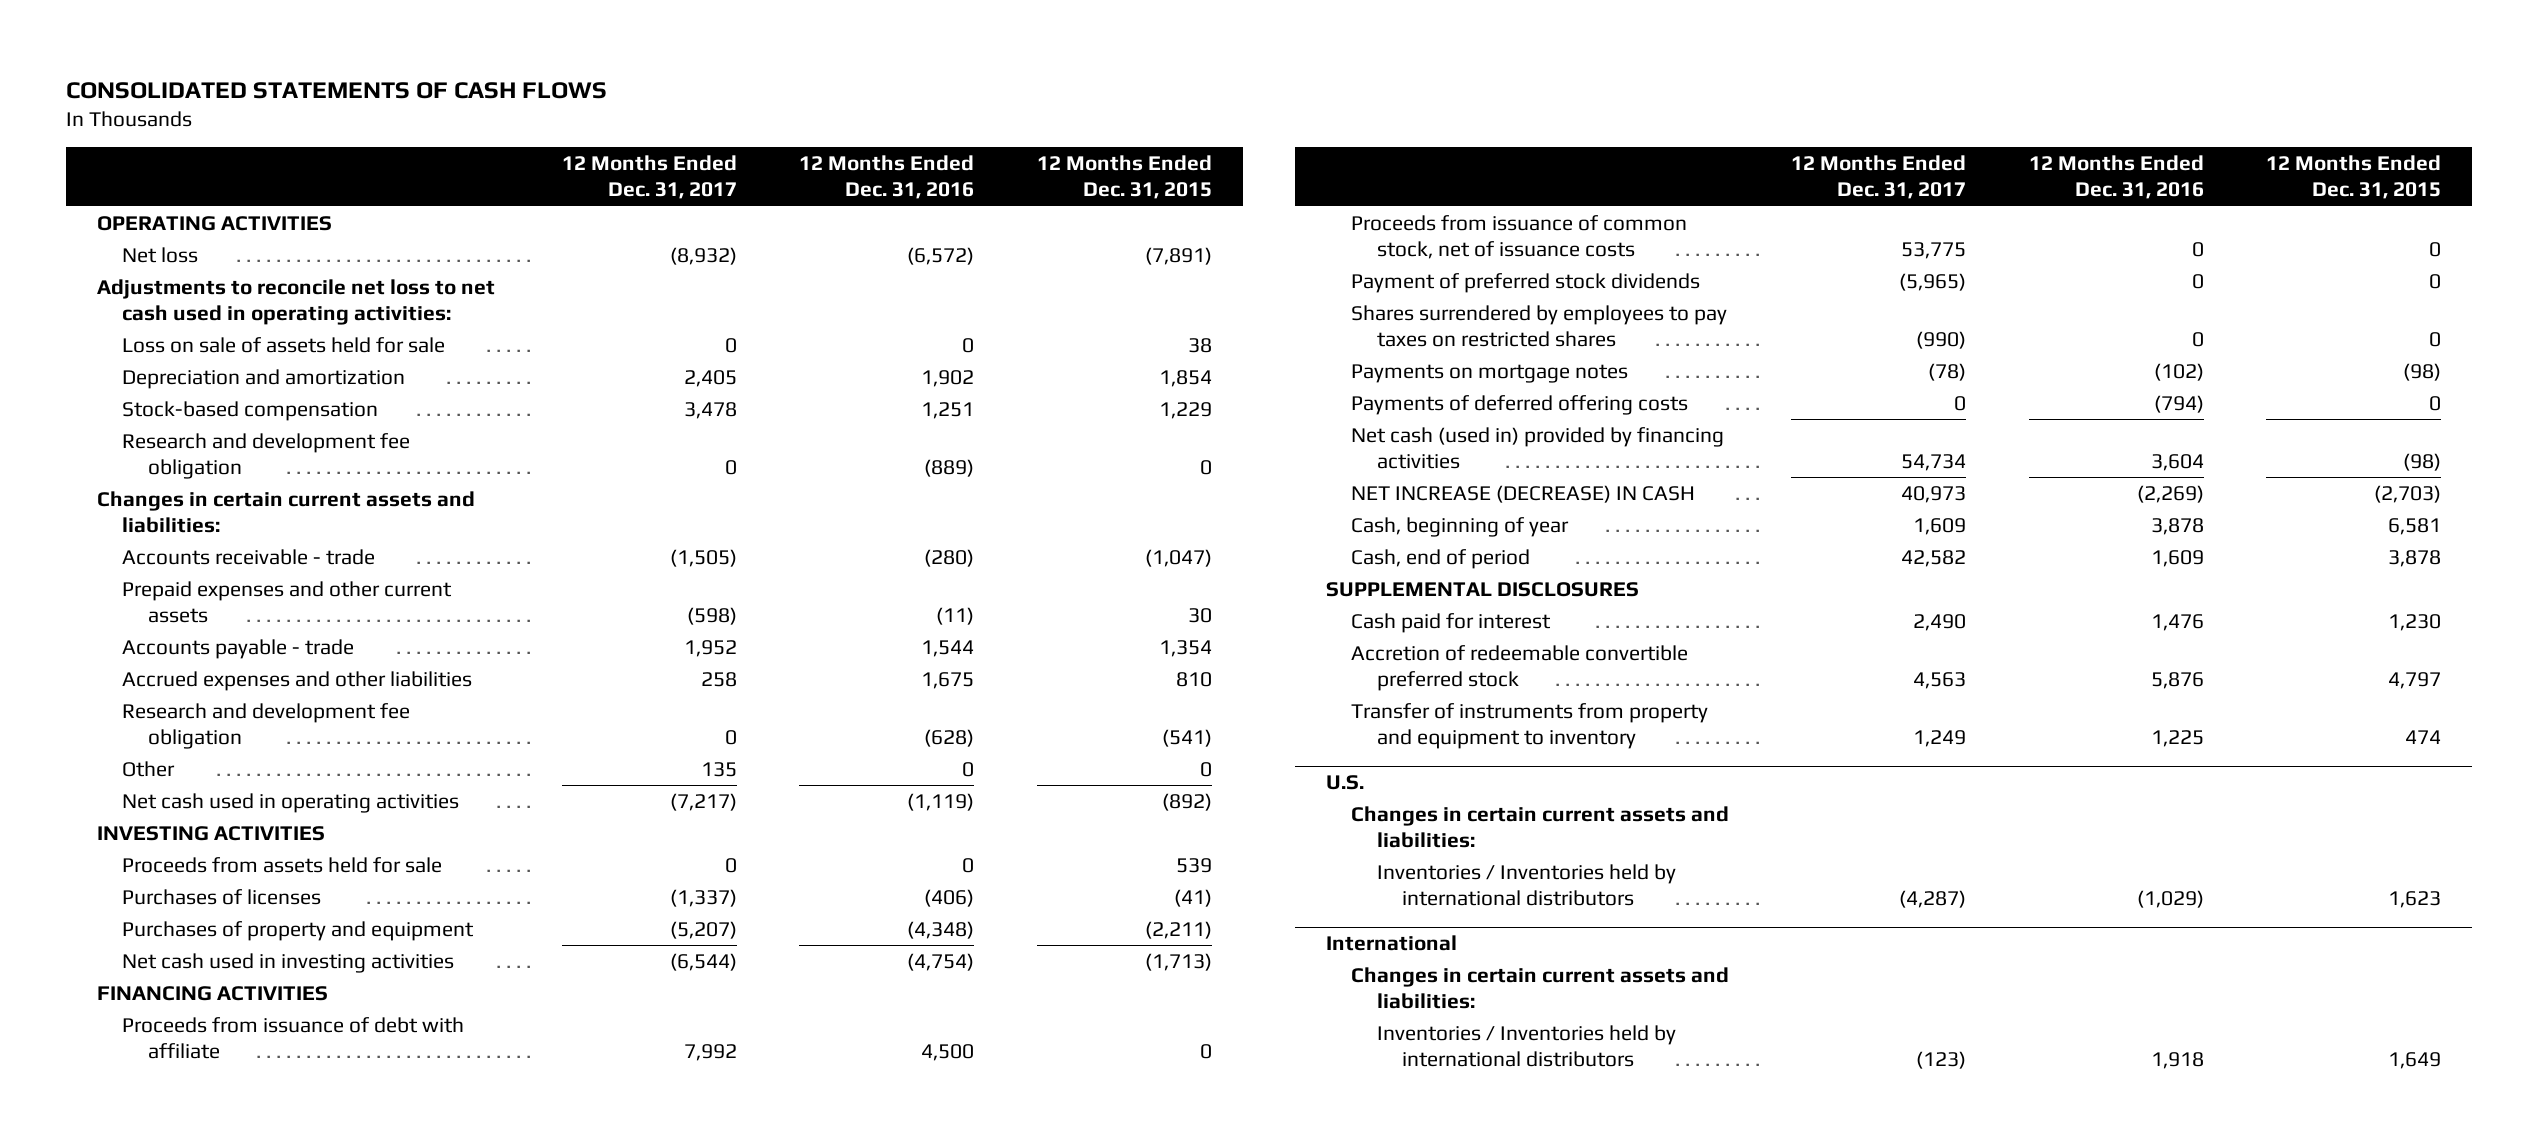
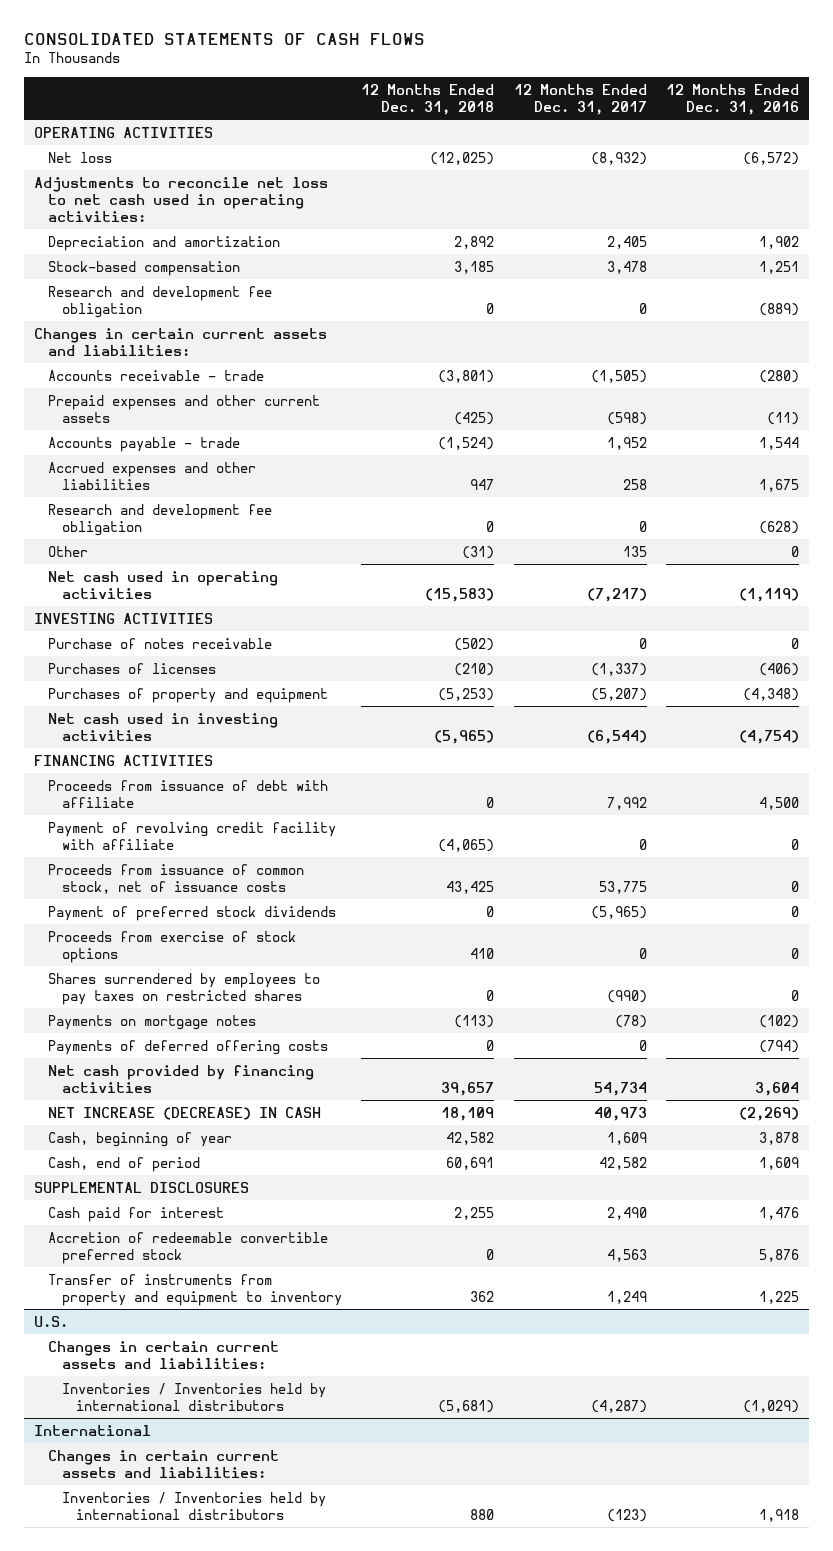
[1036,155,1212,200] 12 Months Ended Dec. 31, 2015 -> none
none -> [361,83,495,115] 12 Months Ended Dec. 31, 2018
[122,336,446,353] Loss on sale of assets held for sale -> none
[122,856,443,873] Proceeds from assets held for sale -> none
none -> [48,637,273,649] Purchase of notes receivable
none -> [48,821,337,850] Payment of revolving credit facility with affiliate
none -> [48,930,297,963] Proceeds from exercise of stock options
[1351,426,1725,469] Net cash (used in) provided by financing activities -> [48,1064,315,1093] Net cash provided by financing activities

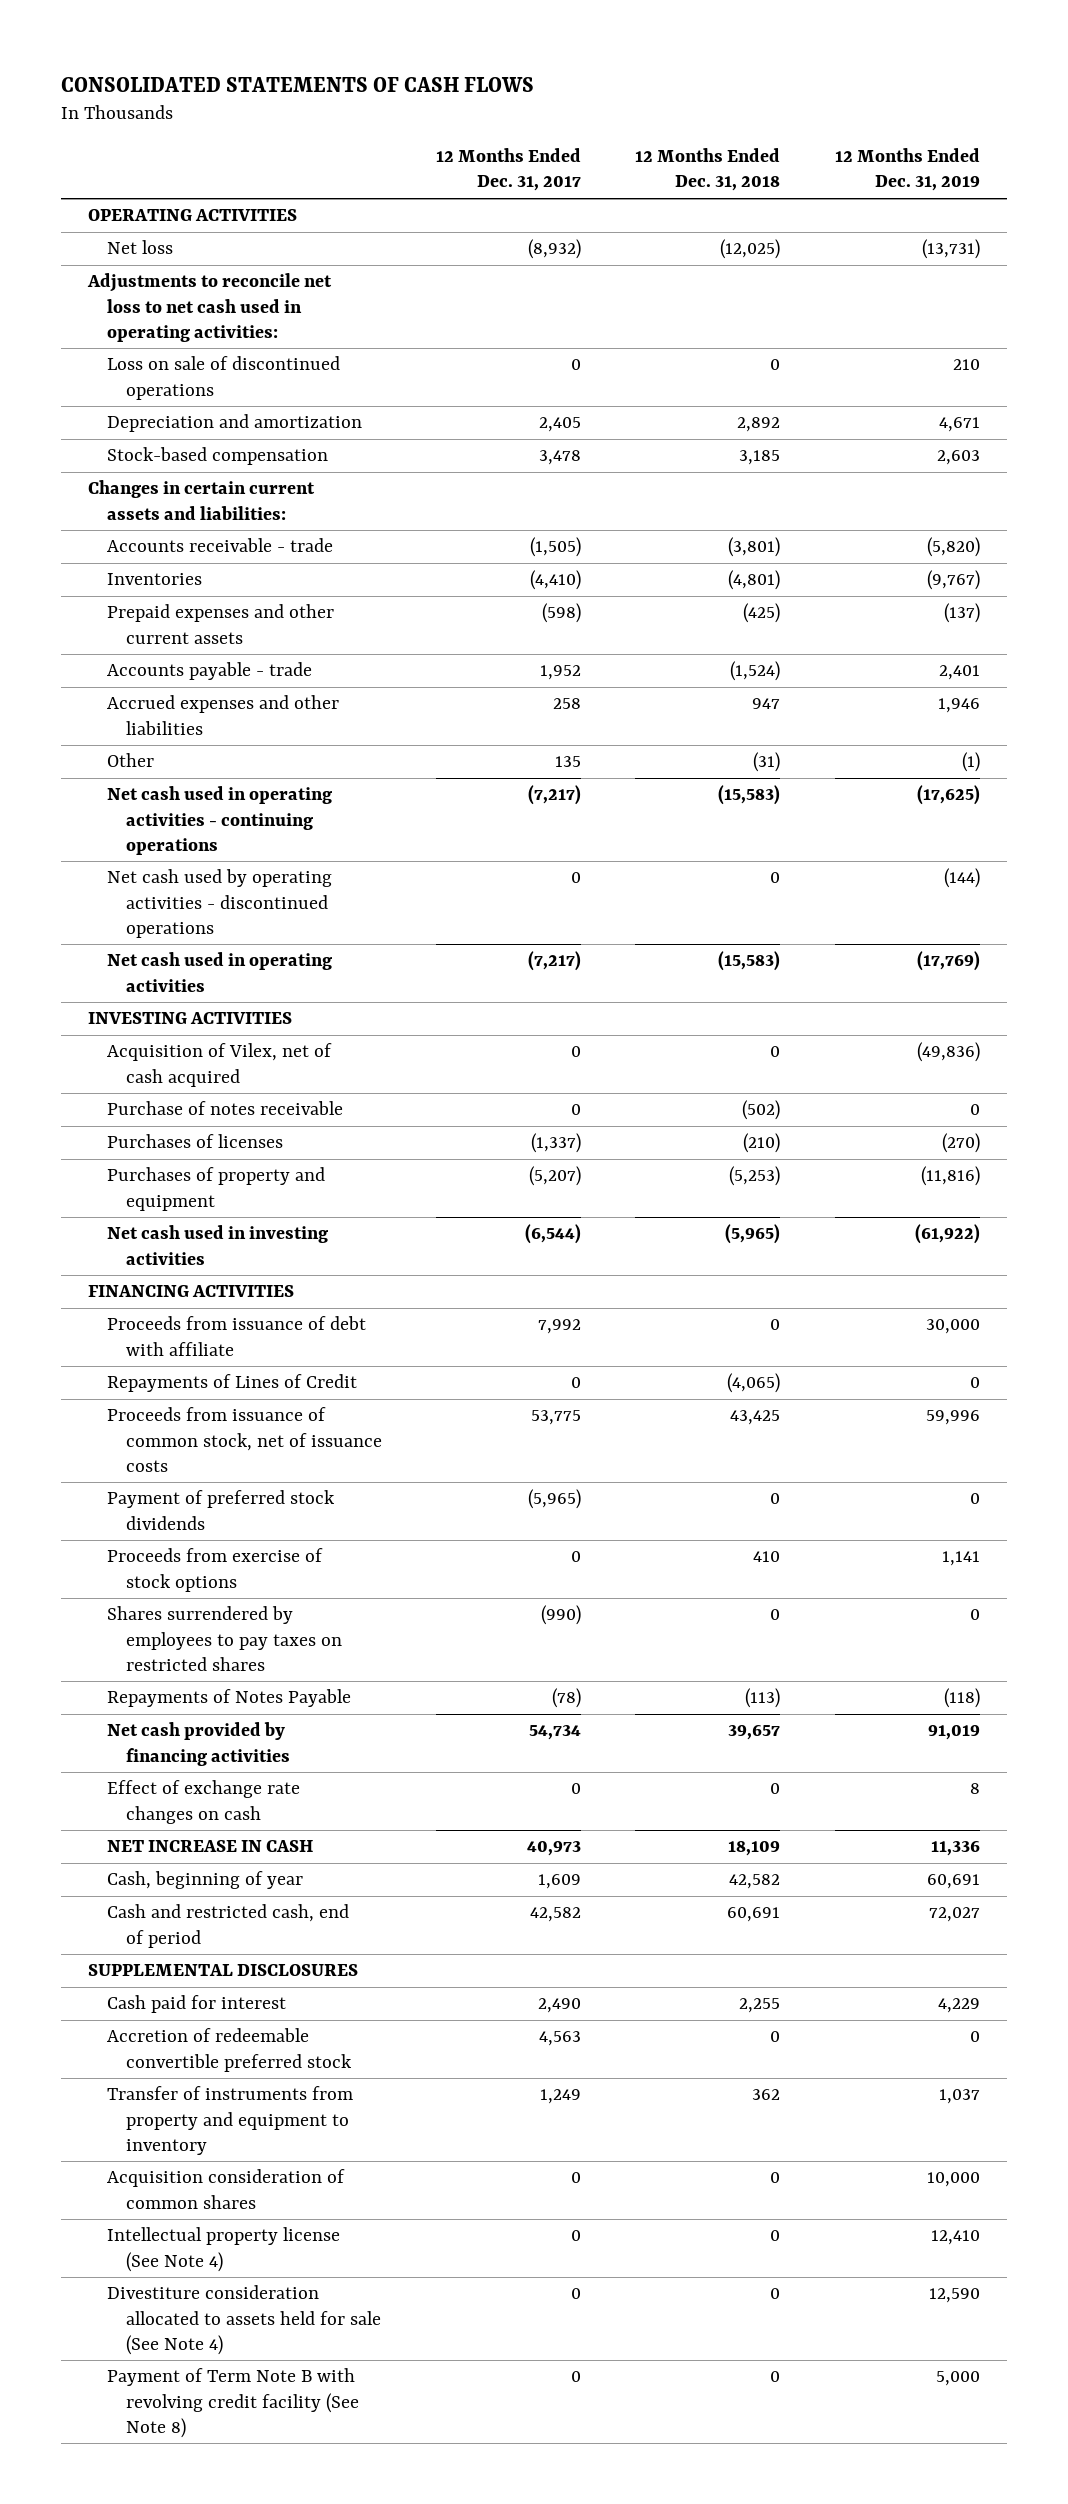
[665,83,799,115] 12 Months Ended Dec. 31, 2016 -> none
none -> [834,148,980,192] 12 Months Ended Dec. 31, 2019
none -> [106,356,340,400] Loss on sale of discontinued operations
[48,285,273,318] Research and development fee obligation -> none
none -> [106,573,202,586] Inventories
[48,503,273,536] Research and development fee obligation -> none
none -> [106,786,332,855] Net cash used in operating activities - continuing operations
none -> [106,869,332,938] Net cash used by operating activities - discontinued operations
none -> [106,1043,332,1087] Acquisition of Vilex, net of cash acquired
[48,821,337,850] Payment of revolving credit facility with affiliate -> [106,1374,357,1393] Repayments of Lines of Credit
[48,1039,329,1055] Payments of deferred offering costs -> none
[48,1014,257,1030] Payments on mortgage notes -> [106,1689,351,1708] Repayments of Notes Payable
none -> [106,1780,300,1824] Effect of exchange rate changes on cash
[48,1106,322,1120] NET INCREASE (DECREASE) IN CASH -> [106,1840,313,1853] NET INCREASE IN CASH
[48,1156,201,1172] Cash, end of period -> [106,1904,349,1948] Cash and restricted cash, end of period
[33,1315,68,1327] U.S. -> none
[48,1340,280,1369] Changes in certain current assets and liabilities: -> none
[62,1382,327,1411] Inventories / Inventories held by international distributors -> none
[33,1424,151,1436] International -> none
[48,1449,280,1478] Changes in certain current assets and liabilities: -> none
[62,1491,327,1520] Inventories / Inventories held by international distributors -> none
none -> [106,2169,345,2209] Acquisition consideration of common shares
none -> [106,2227,340,2272] Intellectual property license (See Note 4)
none -> [106,2285,381,2355] Divestiture consideration allocated to assets held for sale (See Note 4)
none -> [106,2368,359,2438] Payment of Term Note B with revolving credit facility (See Note 8)

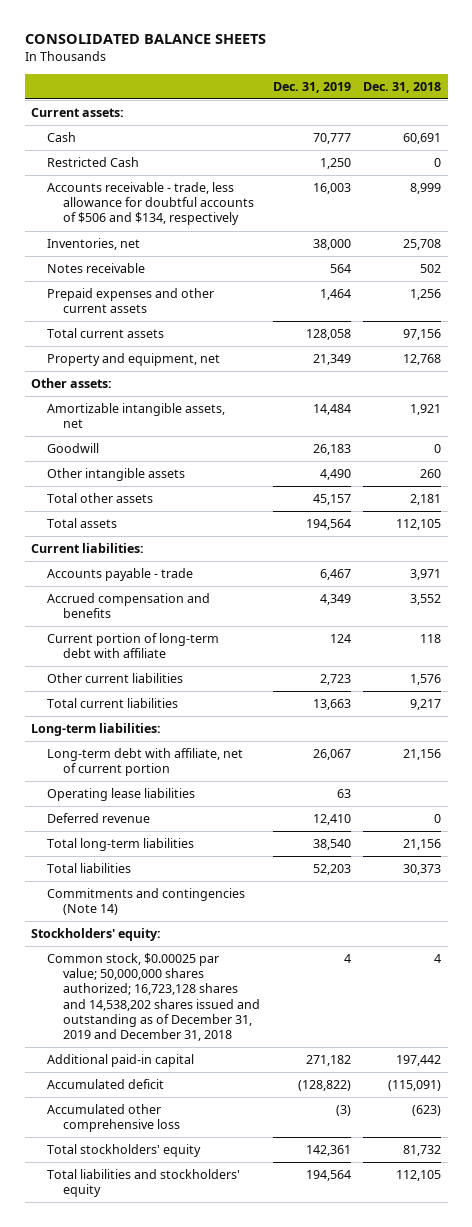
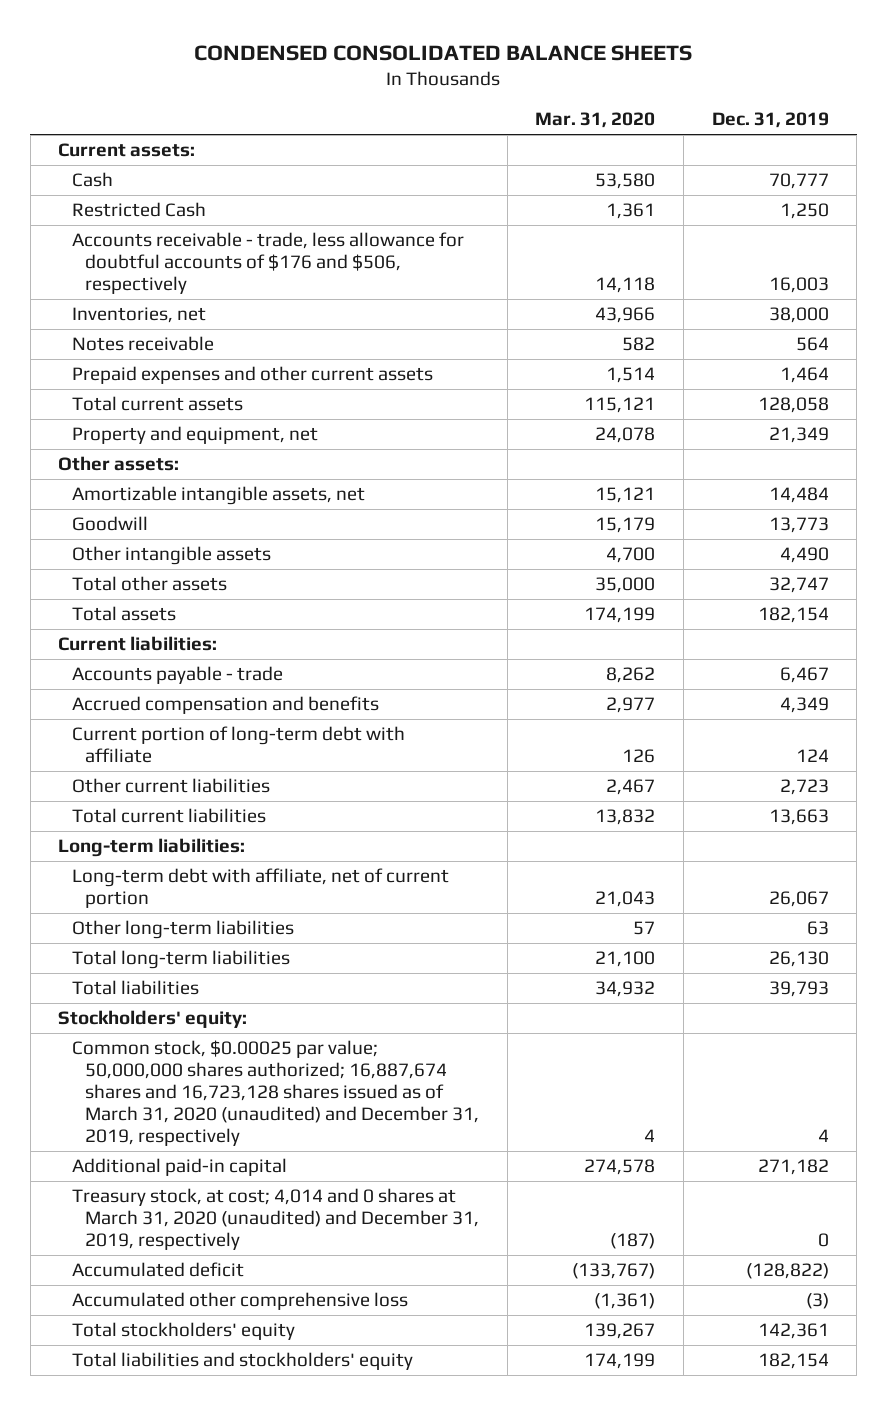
[24,34,266,45] CONSOLIDATED BALANCE SHEETS -> [194,44,693,61] CONDENSED CONSOLIDATED BALANCE SHEETS
[363,81,442,93] Dec. 31, 2018 -> none
none -> [535,112,656,129] Mar. 31, 2020
[46,182,254,226] Accounts receivable - trade, less allowance for doubtful accounts of $506 and $134, respectively -> [71,232,464,295] Accounts receivable - trade, less allowance for doubtful accounts of $176 and $506, respectively
[312,444,351,456] 26,183 -> [768,517,829,534] 13,773
[312,494,351,506] 45,157 -> [768,577,829,594] 32,747
[305,519,351,531] 194,564 -> [757,607,829,624] 182,154
[46,788,195,802] Operating lease liabilities -> none
[46,813,150,824] Deferred revenue -> none
[46,888,245,916] Commitments and contingencies (Note 14) -> none
none -> [71,920,294,940] Other long-term liabilities
[312,839,351,851] 38,540 -> [768,951,829,968] 26,130
[312,864,351,876] 52,203 -> [768,981,829,998] 39,793
[46,953,260,1042] Common stock, $0.00025 par value; 50,000,000 shares authorized; 16,723,128 shares and 14,538,202 shares issued and outstanding as of December 31, 2019 and December 31, 2018 -> [71,1040,480,1146] Common stock, $0.00025 par value; 50,000,000 shares authorized; 16,887,674 shares and 16,723,128 shares issued as of March 31, 2020 (unaudited) and December 31, 2019, respectively
none -> [71,1188,480,1251] Treasury stock, at cost; 4,014 and 0 shares at March 31, 2020 (unaudited) and December 31, 2019, respectively
[305,1170,351,1182] 194,564 -> [757,1353,829,1370] 182,154

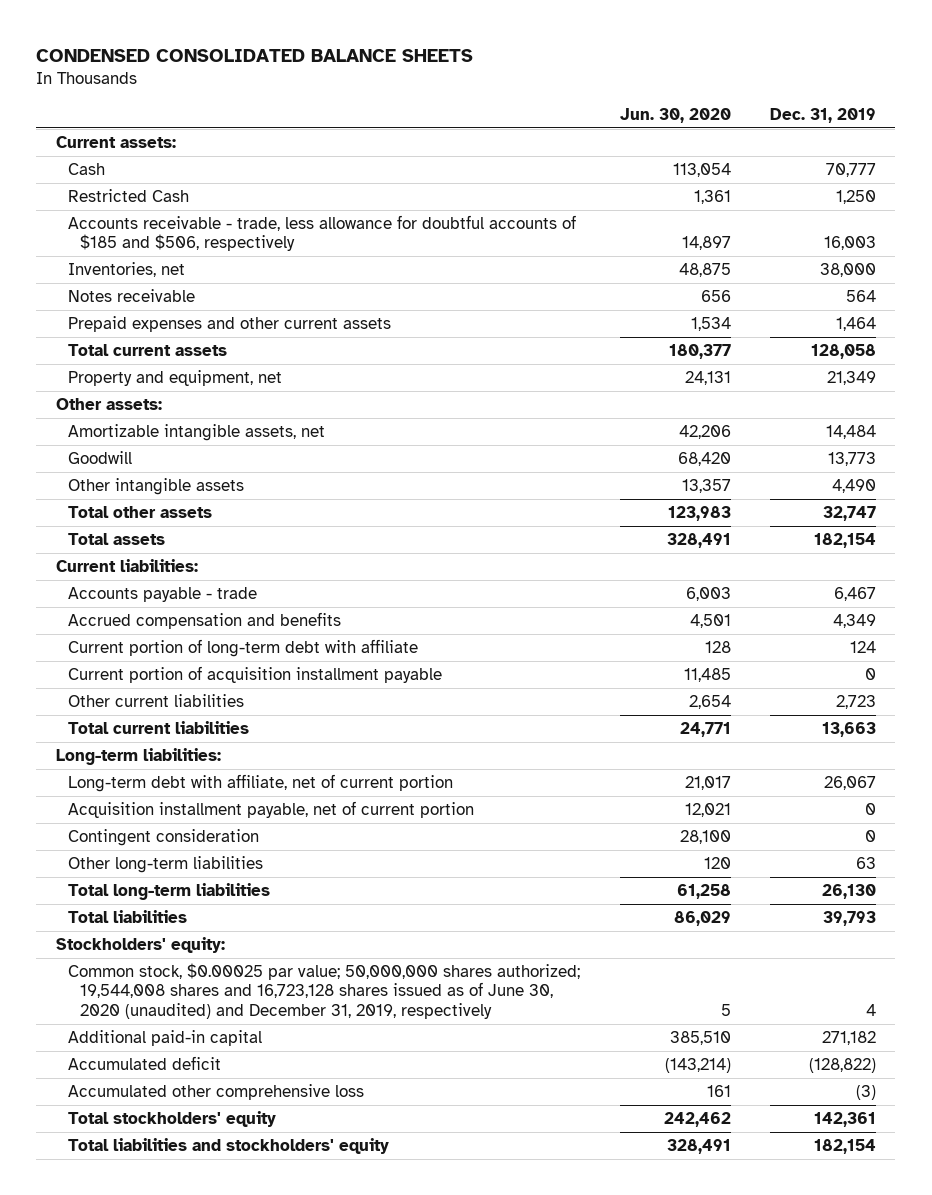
[535,112,656,129] Mar. 31, 2020 -> none
none -> [619,107,731,123] Jun. 30, 2020
[71,232,464,295] Accounts receivable - trade, less allowance for doubtful accounts of $176 and $506, respectively -> [68,215,577,252] Accounts receivable - trade, less allowance for doubtful accounts of $185 and $506, respectively
none -> [68,666,443,684] Current portion of acquisition installment payable
none -> [68,801,475,819] Acquisition installment payable, net of current portion
none -> [68,829,260,847] Contingent consideration
[71,1040,480,1146] Common stock, $0.00025 par value; 50,000,000 shares authorized; 16,887,674 shares and 16,723,128 shares issued as of March 31, 2020 (unaudited) and December 31, 2019, respectively -> [68,963,581,1019] Common stock, $0.00025 par value; 50,000,000 shares authorized; 19,544,008 shares and 16,723,128 shares issued as of June 30, 2020 (unaudited) and December 31, 2019, respectively
[71,1188,480,1251] Treasury stock, at cost; 4,014 and 0 shares at March 31, 2020 (unaudited) and December 31, 2019, respectively -> none

